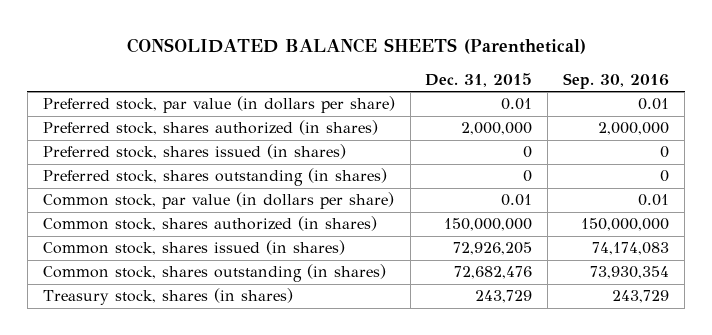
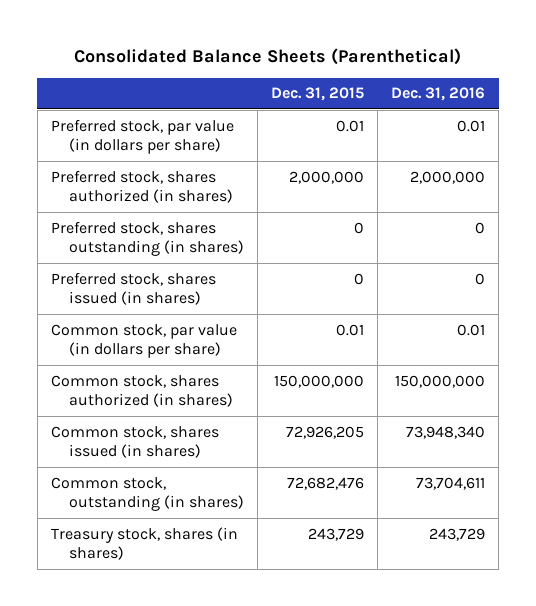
[126,37,586,54] CONSOLIDATED BALANCE SHEETS (Parenthetical) -> [74,47,462,65] Consolidated Balance Sheets (Parenthetical)
[563,72,670,89] Sep. 30, 2016 -> none
none -> [391,87,486,102] Dec. 31, 2016
[42,144,346,160] Preferred stock, shares issued (in shares) -> [50,271,216,306] Preferred stock, shares issued (in shares)
[42,264,386,283] Common stock, shares outstanding (in shares) -> [50,476,244,512] Common stock, outstanding (in shares)

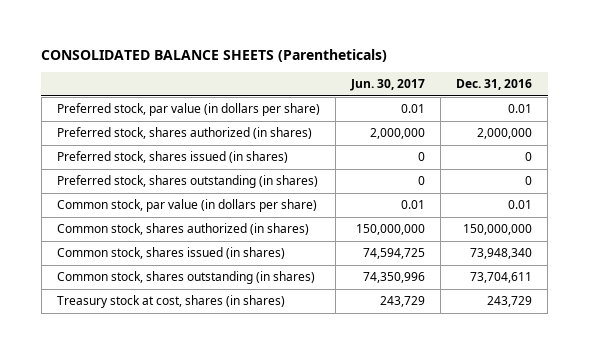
[74,47,462,65] Consolidated Balance Sheets (Parenthetical) -> [41,49,388,63] CONSOLIDATED BALANCE SHEETS (Parentheticals)
[270,87,364,102] Dec. 31, 2015 -> none
none -> [350,79,426,92] Jun. 30, 2017
[50,220,244,257] Preferred stock, shares outstanding (in shares) -> [57,175,319,189] Preferred stock, shares outstanding (in shares)
[50,476,244,512] Common stock, outstanding (in shares) -> [57,271,316,285] Common stock, shares outstanding (in shares)
[50,526,238,561] Treasury stock, shares (in shares) -> [57,295,286,309] Treasury stock at cost, shares (in shares)

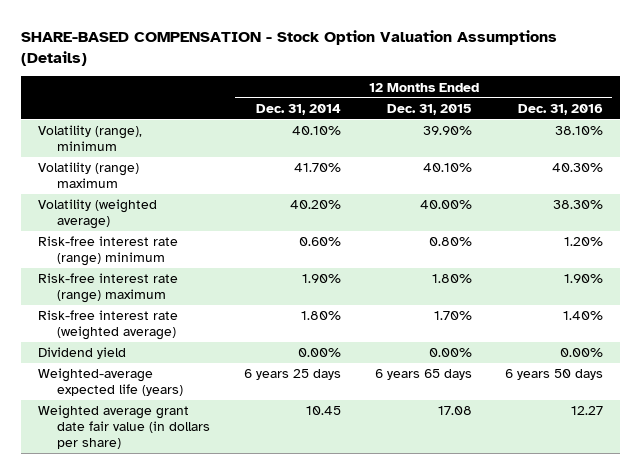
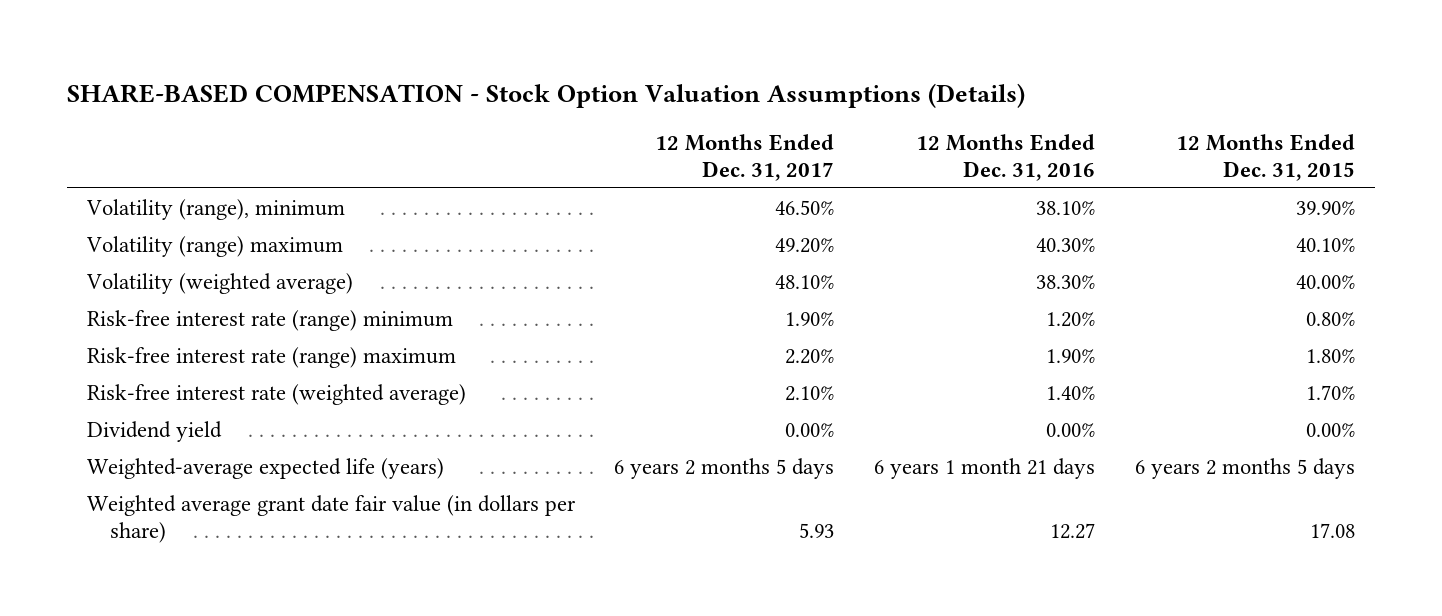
[255,103,341,115] Dec. 31, 2014 -> none
none -> [655,133,835,181] 12 Months Ended Dec. 31, 2017
[374,369,472,381] 6 years 65 days -> [1134,457,1355,479] 6 years 2 months 5 days
[505,369,604,381] 6 years 50 days -> [874,457,1096,479] 6 years 1 month 21 days

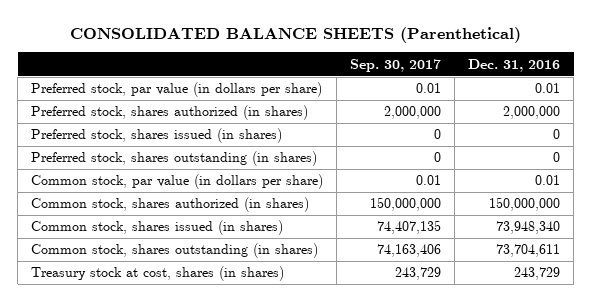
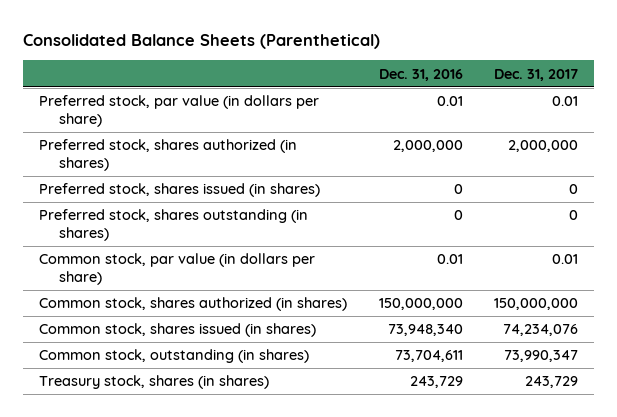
[69,26,521,43] CONSOLIDATED BALANCE SHEETS (Parenthetical) -> [23,33,381,49] Consolidated Balance Sheets (Parenthetical)
[350,58,442,72] Sep. 30, 2017 -> none
none -> [494,68,579,81] Dec. 31, 2017
[31,243,319,259] Common stock, shares outstanding (in shares) -> [38,349,309,364] Common stock, outstanding (in shares)
[31,266,285,282] Treasury stock at cost, shares (in shares) -> [38,375,269,390] Treasury stock, shares (in shares)

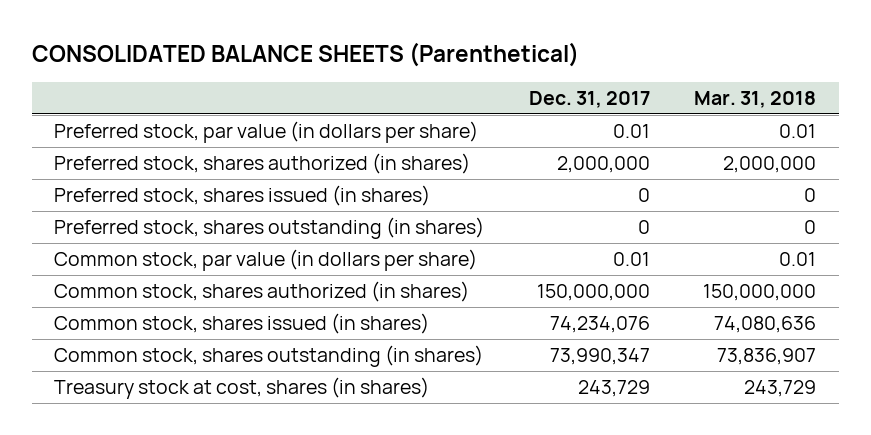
[23,33,381,49] Consolidated Balance Sheets (Parenthetical) -> [31,42,579,68] CONSOLIDATED BALANCE SHEETS (Parenthetical)
[378,68,463,81] Dec. 31, 2016 -> none
none -> [694,91,817,109] Mar. 31, 2018
[38,349,309,364] Common stock, outstanding (in shares) -> [54,344,484,367] Common stock, shares outstanding (in shares)
[38,375,269,390] Treasury stock, shares (in shares) -> [54,376,430,399] Treasury stock at cost, shares (in shares)

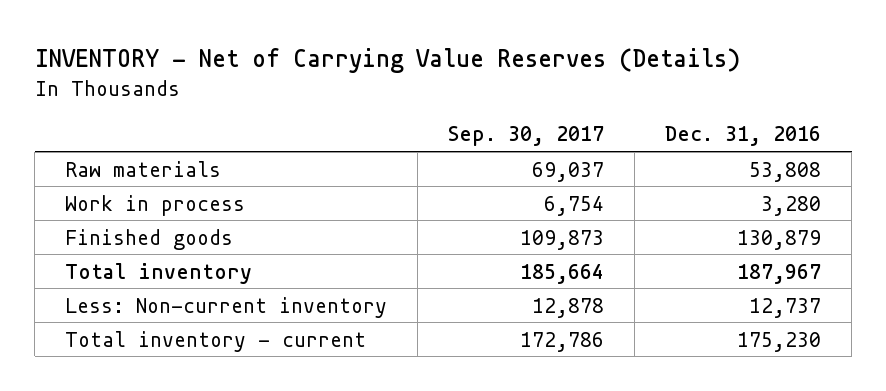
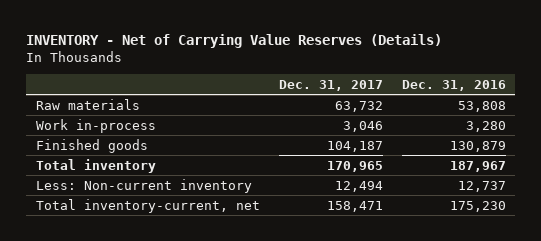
[448,126,605,147] Sep. 30, 2017 -> none
none -> [278,79,383,91] Dec. 31, 2017
[65,194,246,216] Work in process -> [35,118,156,133] Work in-process
[65,330,367,352] Total inventory - current -> [35,198,260,213] Total inventory-current, net

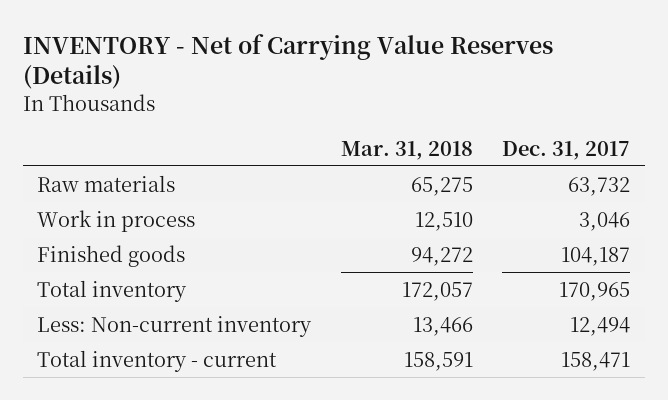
[401,79,506,91] Dec. 31, 2016 -> none
none -> [340,140,473,160] Mar. 31, 2018
[35,118,156,133] Work in-process -> [37,209,196,232] Work in process
[35,198,260,213] Total inventory-current, net -> [37,349,278,372] Total inventory - current

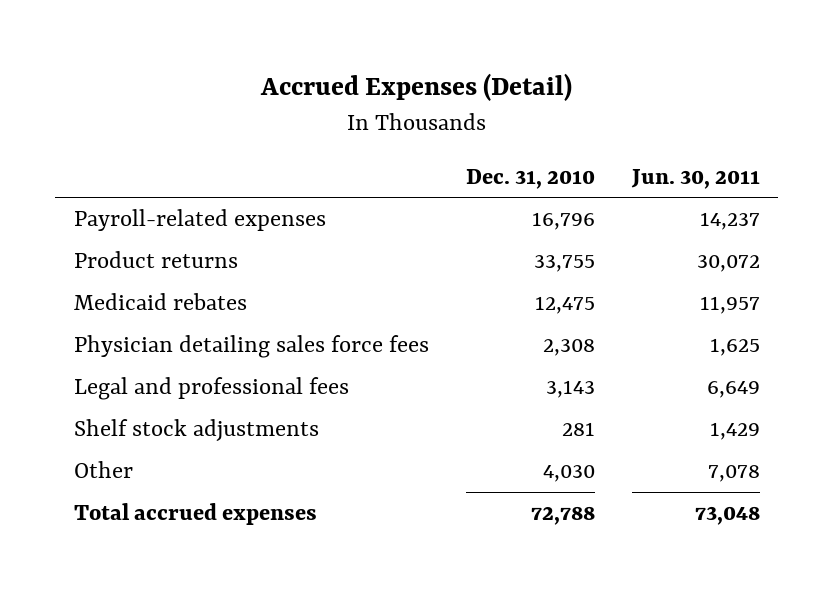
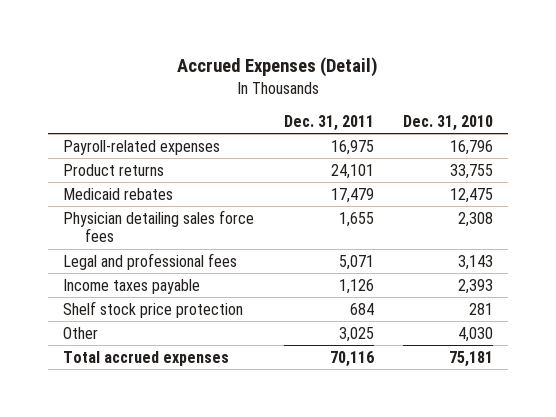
[630,168,760,189] Jun. 30, 2011 -> none
none -> [283,115,374,132] Dec. 31, 2011
none -> [62,278,200,294] Income taxes payable
[73,419,319,442] Shelf stock adjustments -> [62,300,243,318] Shelf stock price protection
[530,506,595,526] 72,788 -> [449,350,494,367] 75,181

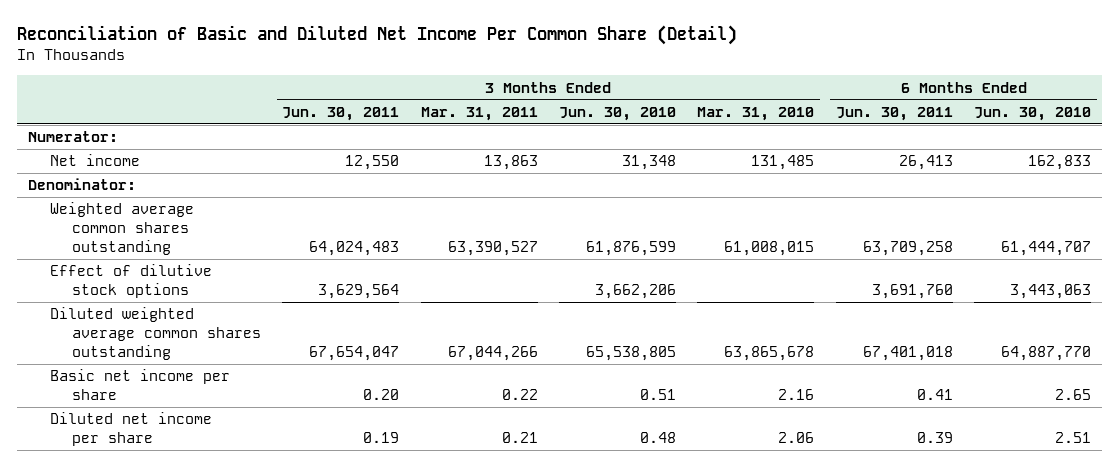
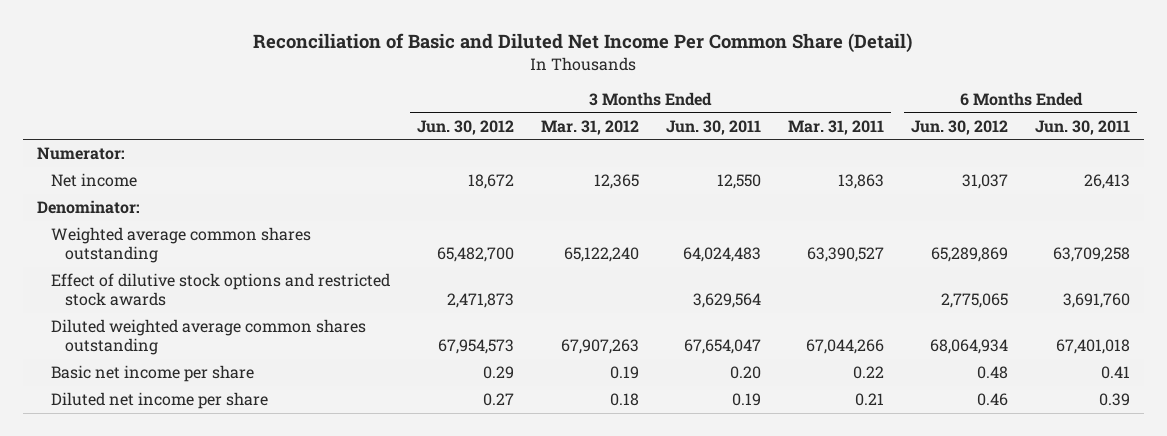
[559,106,677,121] Jun. 30, 2010 -> none
[697,106,815,121] Mar. 31, 2010 -> none
[974,106,1092,121] Jun. 30, 2010 -> none
none -> [416,119,514,135] Jun. 30, 2012
none -> [540,119,639,135] Mar. 31, 2012
none -> [911,119,1009,135] Jun. 30, 2012
[49,264,212,299] Effect of dilutive stock options -> [50,273,390,307] Effect of dilutive stock options and restricted stock awards

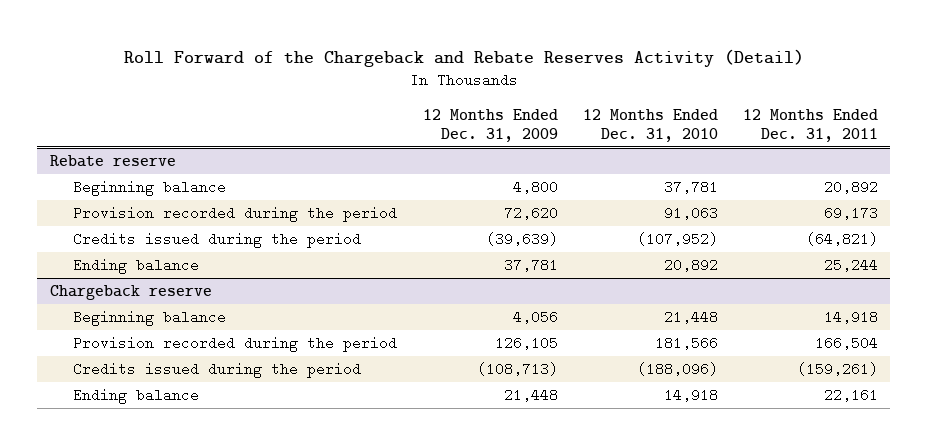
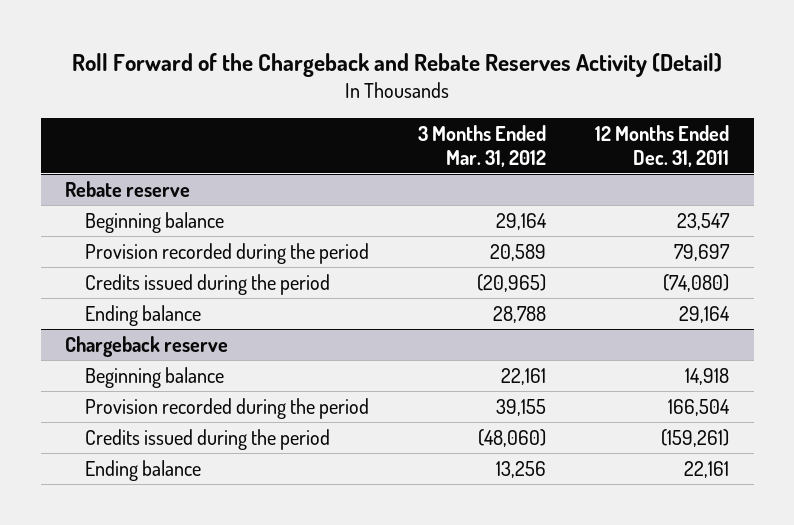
[422,108,558,142] 12 Months Ended Dec. 31, 2009 -> none
[582,108,718,142] 12 Months Ended Dec. 31, 2010 -> none
none -> [418,124,547,167] 3 Months Ended Mar. 31, 2012
[823,180,878,195] 20,892 -> [677,212,731,230] 23,547
[823,206,878,221] 69,173 -> [674,243,731,261] 79,697
[805,232,878,247] (64,821) -> [663,273,730,292] (74,080)
[823,258,878,273] 25,244 -> [679,305,731,323] 29,164

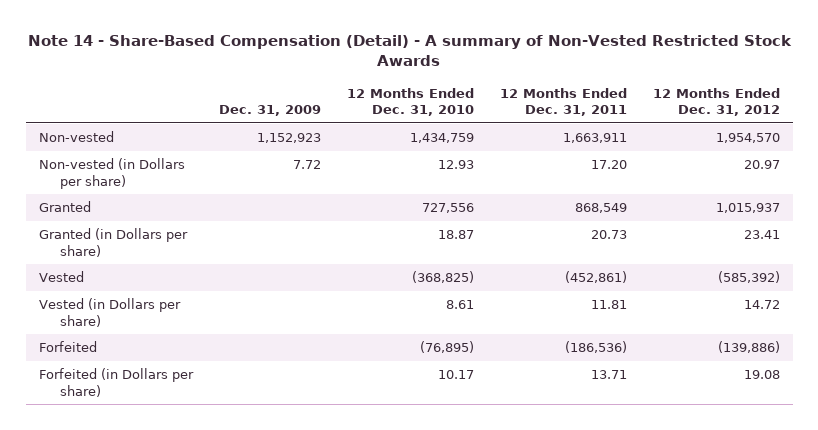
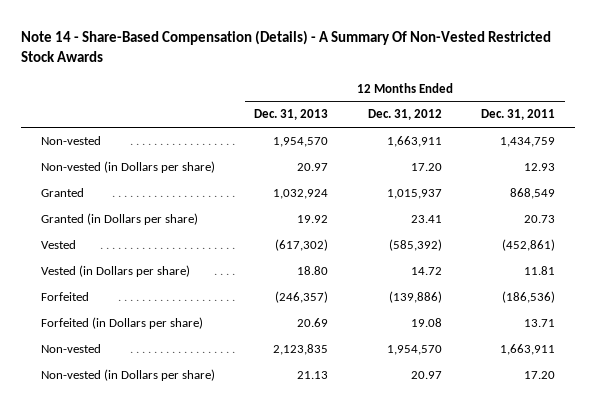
[28,34,793,67] Note 14 - Share-Based Compensation (Detail) - A summary of Non-Vested Restricted Stock Awards -> [21,29,552,63] Note 14 - Share-Based Compensation (Details) - A Summary Of Non-Vested Restricted Stock Awards
[218,104,321,116] Dec. 31, 2009 -> none
[346,87,474,116] 12 Months Ended Dec. 31, 2010 -> none
none -> [254,109,329,121] Dec. 31, 2013
none -> [41,136,102,146] Non-vested
none -> [41,161,216,174] Non-vested (in Dollars per share)
[38,131,114,143] Non-vested -> [41,344,102,354] Non-vested
[38,158,185,189] Non-vested (in Dollars per share) -> [41,369,216,382] Non-vested (in Dollars per share)

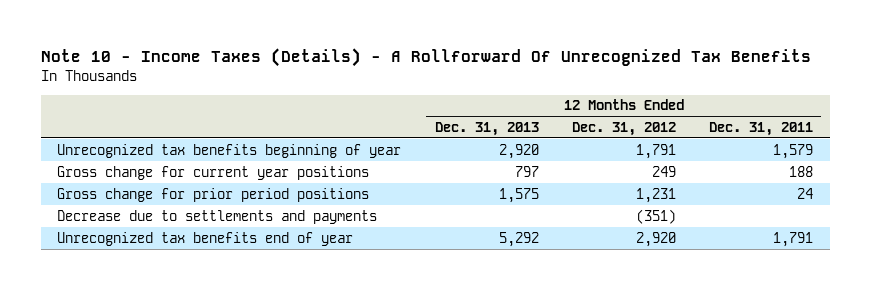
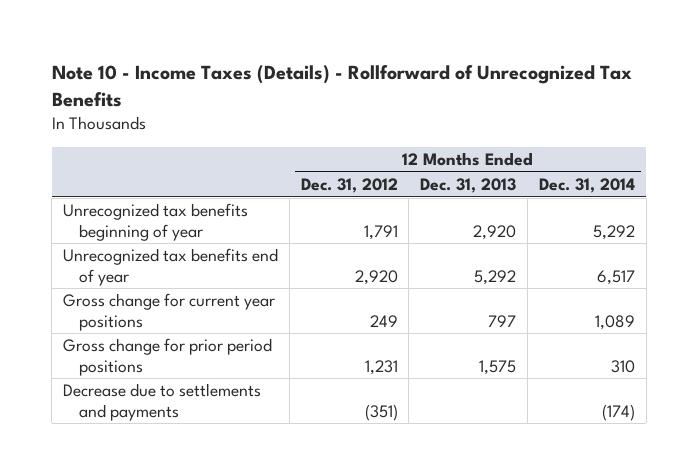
[40,48,811,68] Note 10 - Income Taxes (Details) - A Rollforward Of Unrecognized Tax Benefits -> [51,64,632,107] Note 10 - Income Taxes (Details) - Rollforward of Unrecognized Tax Benefits
[708,121,813,136] Dec. 31, 2011 -> none
none -> [539,178,636,194] Dec. 31, 2014
[57,231,354,246] Unrecognized tax benefits end of year -> [62,248,278,286] Unrecognized tax benefits end of year

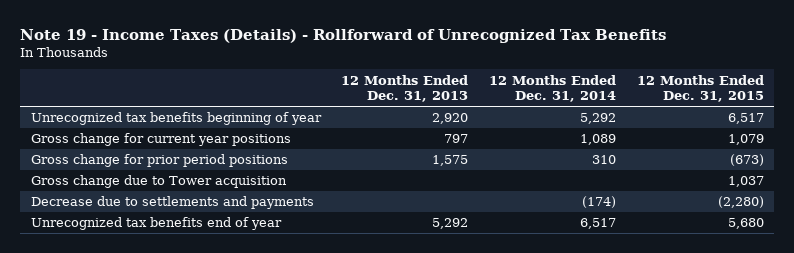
[51,64,632,107] Note 10 - Income Taxes (Details) - Rollforward of Unrecognized Tax Benefits -> [20,28,667,43] Note 19 - Income Taxes (Details) - Rollforward of Unrecognized Tax Benefits
[300,178,398,194] Dec. 31, 2012 -> none
none -> [636,74,764,103] 12 Months Ended Dec. 31, 2015
none -> [30,175,287,189] Gross change due to Tower acquisition
[62,248,278,286] Unrecognized tax benefits end of year -> [30,217,282,231] Unrecognized tax benefits end of year

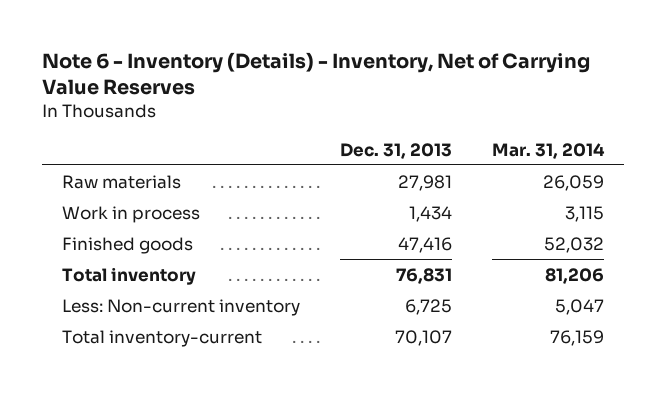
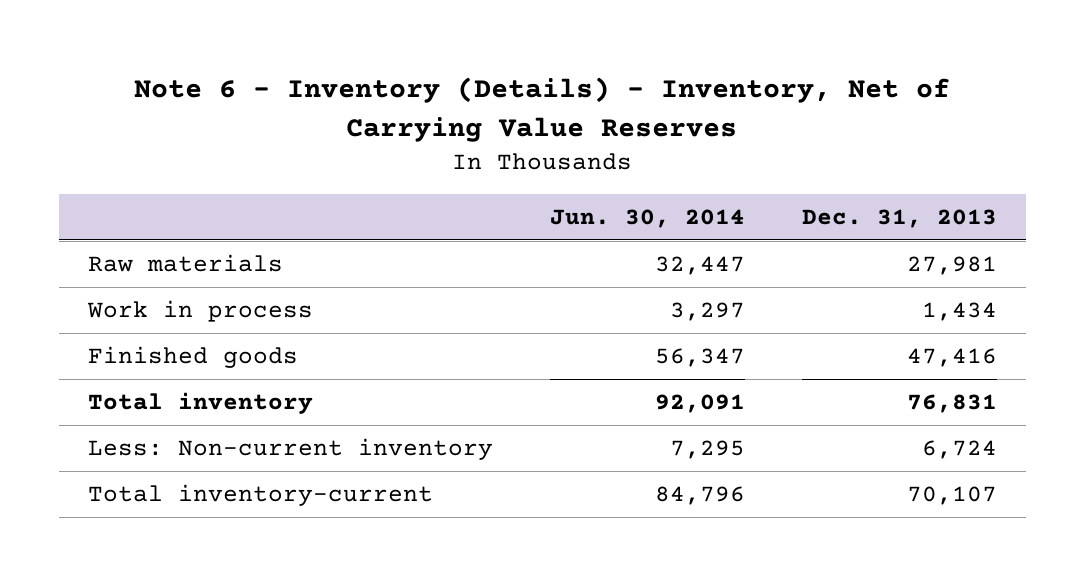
[491,142,605,159] Mar. 31, 2014 -> none
none -> [549,208,745,228] Jun. 30, 2014
[404,298,452,315] 6,725 -> [921,440,997,460] 6,724

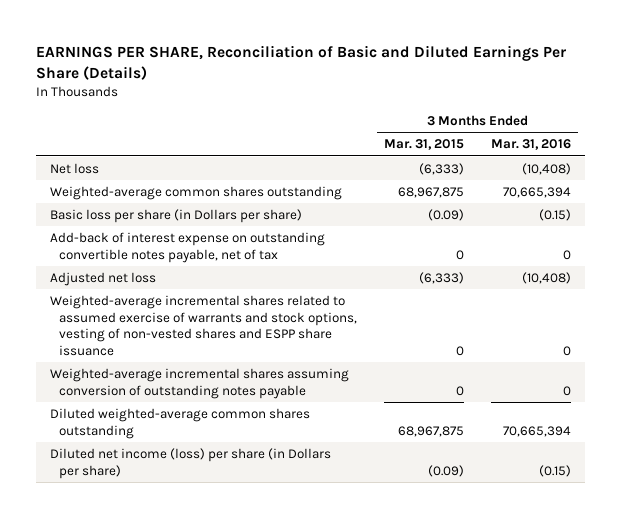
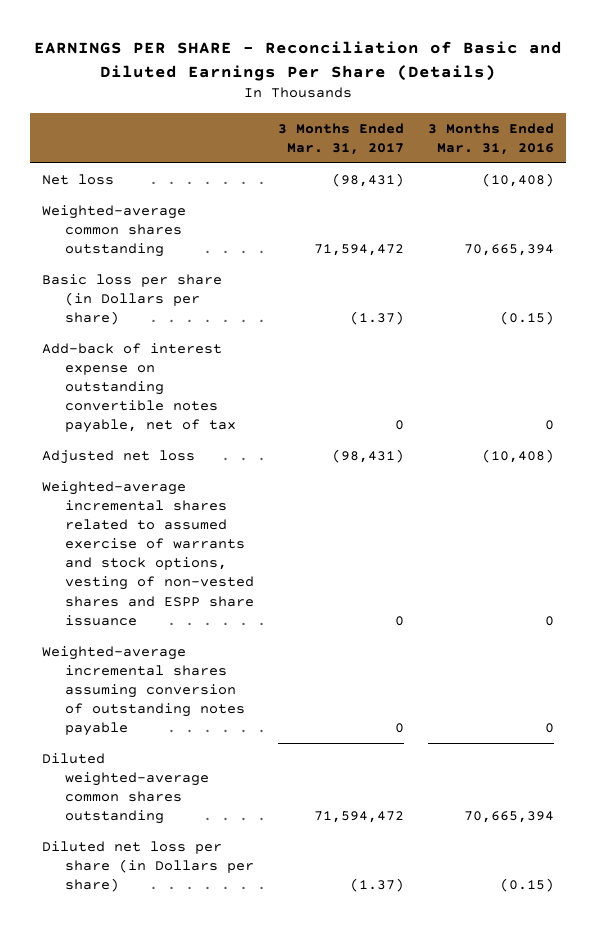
[36,44,567,80] EARNINGS PER SHARE, Reconciliation of Basic and Diluted Earnings Per Share (Details) -> [34,41,563,81] EARNINGS PER SHARE - Reconciliation of Basic and Diluted Earnings Per Share (Details)
[384,139,465,151] Mar. 31, 2015 -> none
none -> [278,122,405,155] 3 Months Ended Mar. 31, 2017
[49,447,331,479] Diluted net income (loss) per share (in Dollars per share) -> [41,840,254,893] Diluted net loss per share (in Dollars per share)

